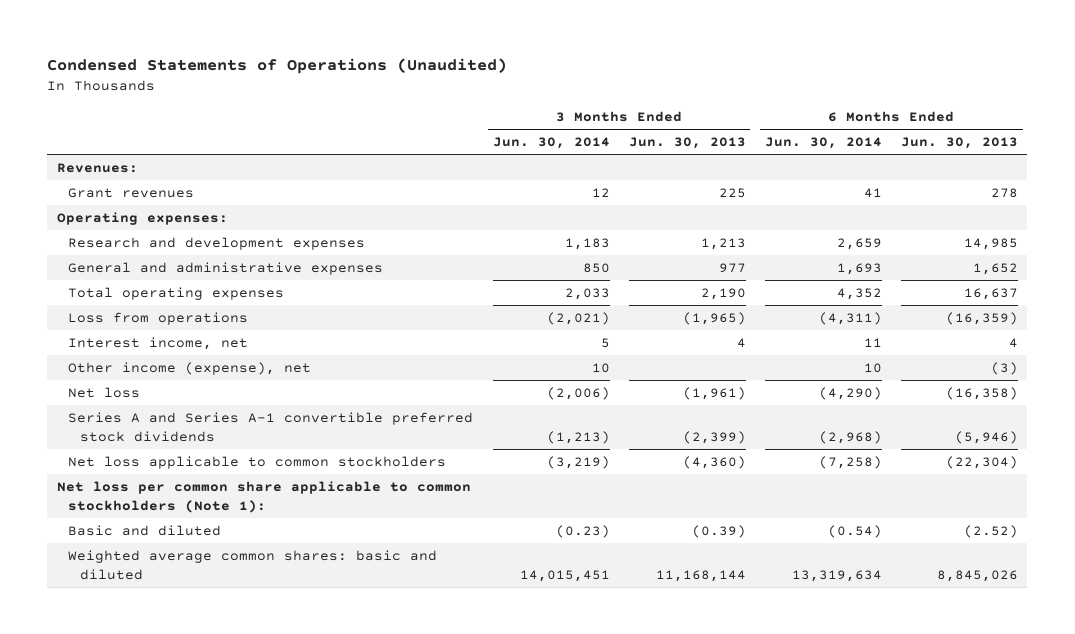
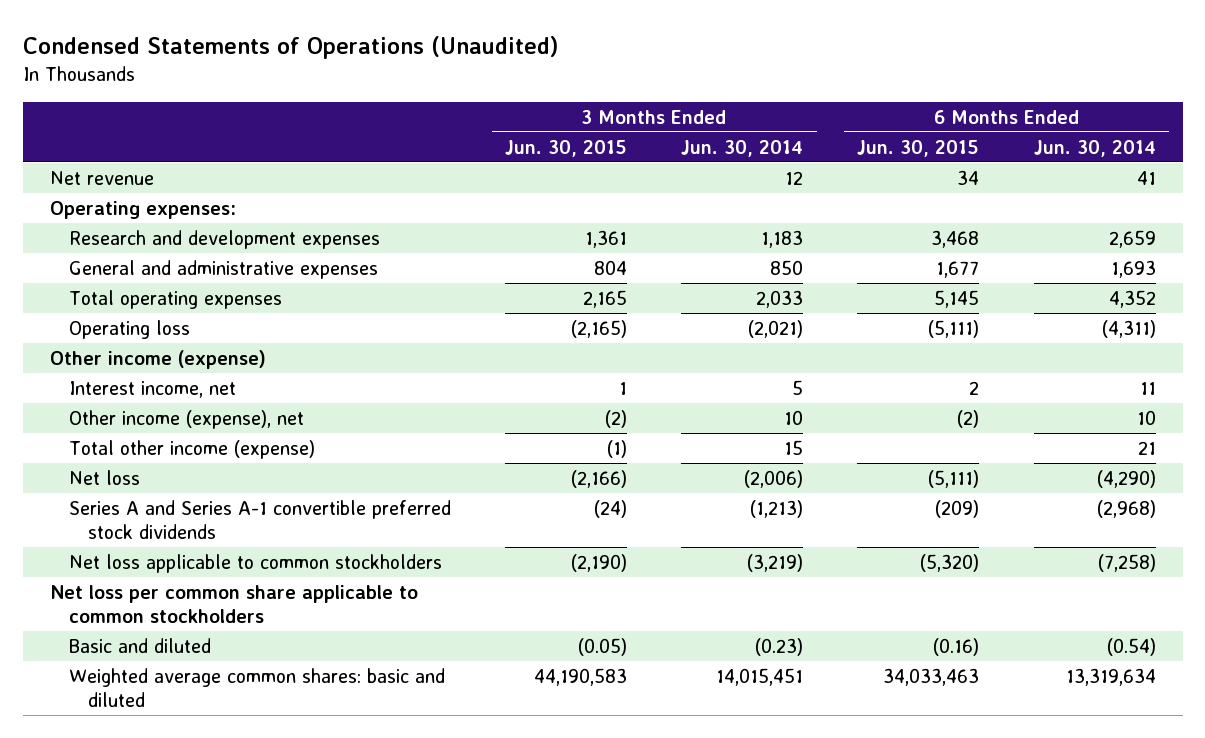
[628,137,746,150] Jun. 30, 2013 -> none
[900,137,1018,150] Jun. 30, 2013 -> none
none -> [505,139,628,157] Jun. 30, 2015
none -> [857,139,980,157] Jun. 30, 2015
[56,162,138,173] Revenues: -> none
[68,187,195,198] Grant revenues -> [49,170,154,185] Net revenue
[68,311,249,325] Loss from operations -> [68,319,190,339] Operating loss
none -> [49,349,266,369] Other income (expense)
none -> [68,439,315,459] Total other income (expense)
[56,480,471,513] Net loss per common share applicable to common stockholders (Note 1): -> [49,584,418,624] Net loss per common share applicable to common stockholders

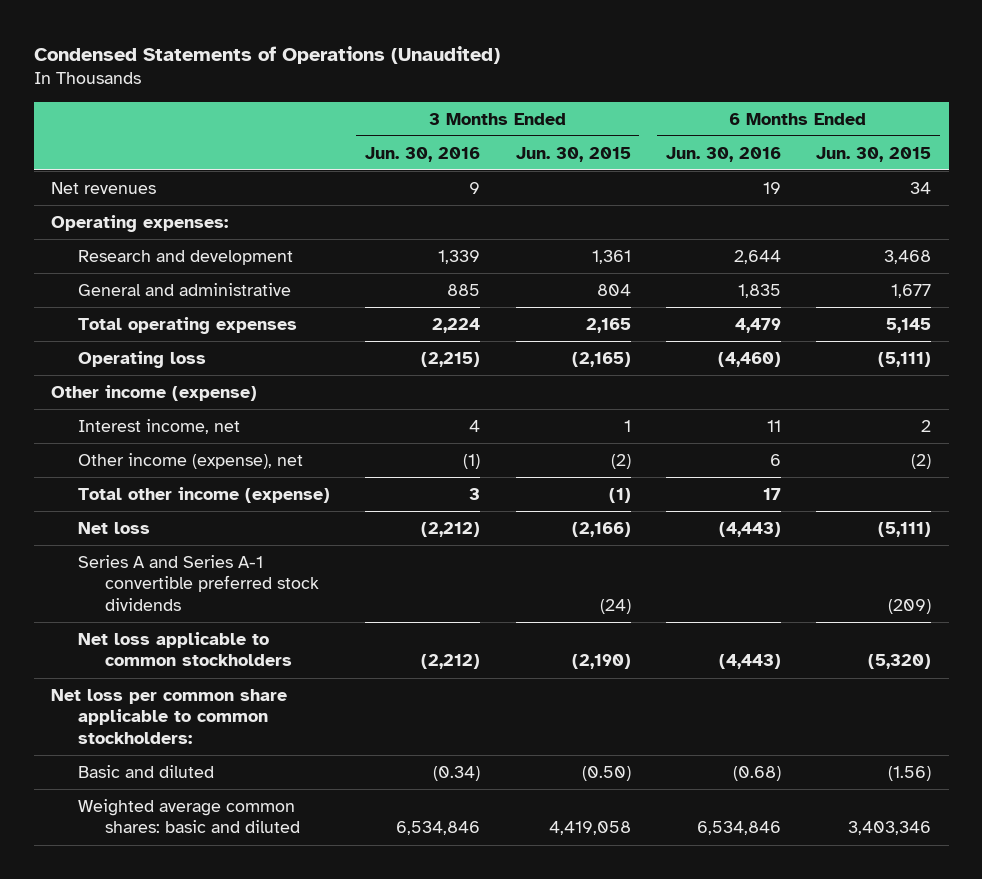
[681,139,804,157] Jun. 30, 2014 -> none
[1033,139,1156,157] Jun. 30, 2014 -> none
none -> [365,146,481,162] Jun. 30, 2016
none -> [665,146,781,162] Jun. 30, 2016
[49,170,154,185] Net revenue -> none
none -> [51,181,157,194] Net revenues
[68,229,380,249] Research and development expenses -> [77,249,293,265] Research and development
[68,259,378,279] General and administrative expenses -> [77,282,291,296] General and administrative
[49,584,418,624] Net loss per common share applicable to common stockholders -> [51,688,288,744] Net loss per common share applicable to common stockholders:
[578,637,628,656] (0.05) -> [581,765,631,781] (0.50)
[933,637,980,656] (0.16) -> [888,765,932,781] (1.56)
[534,667,628,686] 44,190,583 -> [548,821,631,836] 4,419,058
[883,667,980,686] 34,033,463 -> [848,821,932,836] 3,403,346

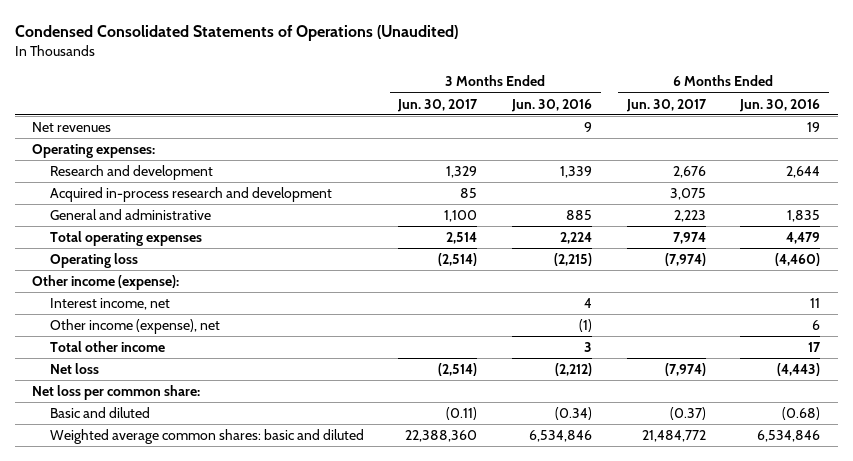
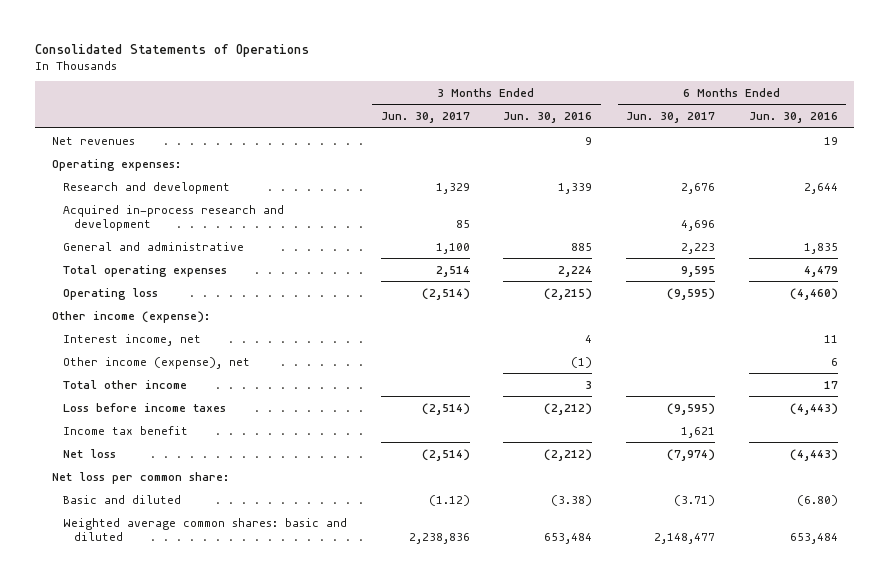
[15,25,459,42] Condensed Consolidated Statements of Operations (Unaudited) -> [35,43,310,57] Consolidated Statements of Operations
[669,188,706,201] 3,075 -> [680,219,715,231] 4,696
[672,232,706,245] 7,974 -> [680,265,715,277] 9,595
[664,253,706,267] (7,974) -> [666,287,715,300] (9,595)
none -> [62,402,226,412] Loss before income taxes
none -> [62,425,188,435] Income tax benefit
[446,407,478,421] (0.11) -> [428,494,470,506] (1.12)
[555,407,593,421] (0.34) -> [551,494,593,506] (3.38)
[669,407,706,421] (0.37) -> [673,494,715,506] (3.71)
[782,407,821,421] (0.68) -> [796,494,838,506] (6.80)
[405,430,478,443] 22,388,360 -> [408,532,470,544] 2,238,836
[529,430,593,443] 6,534,846 -> [544,532,593,544] 653,484
[641,430,706,443] 21,484,772 -> [653,532,715,544] 2,148,477
[757,430,821,443] 6,534,846 -> [789,532,838,544] 653,484

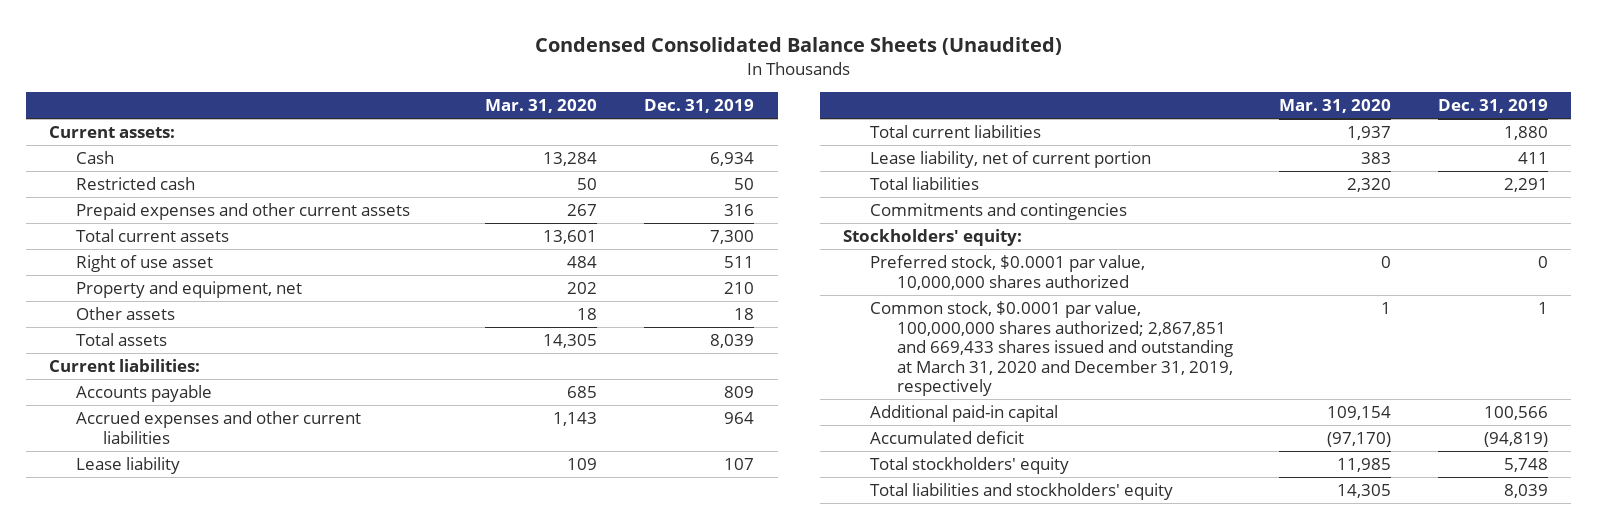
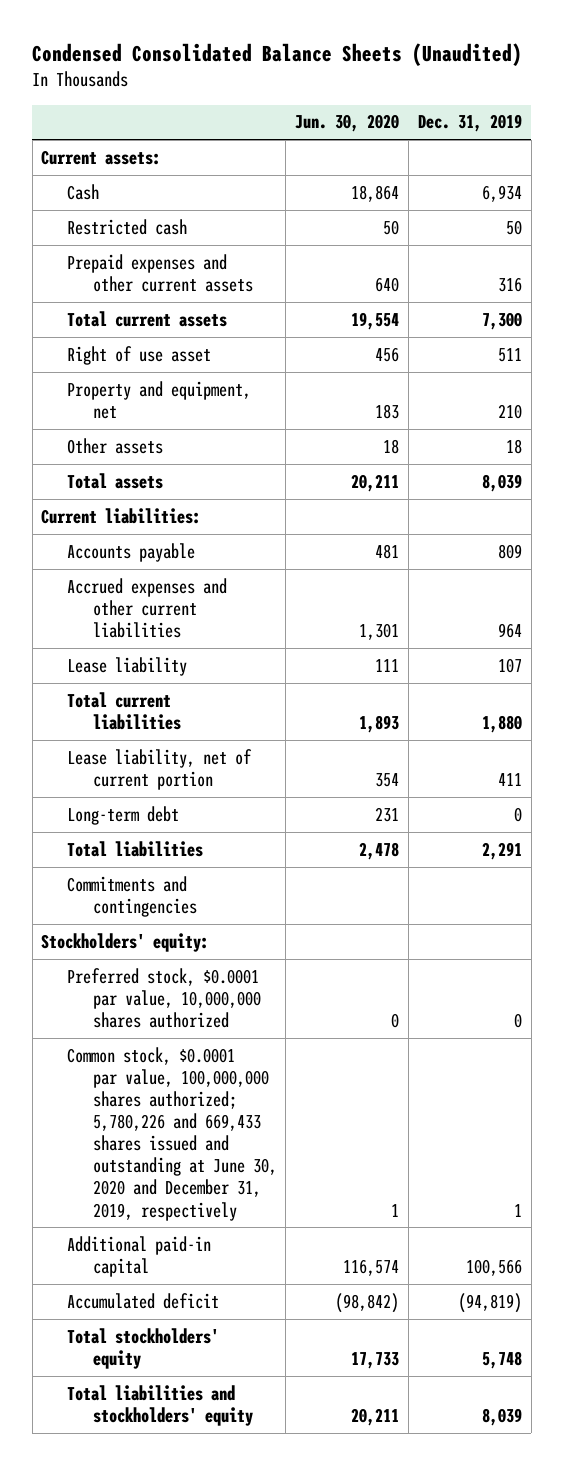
[485,99,598,114] Mar. 31, 2020 -> none
none -> [295,114,400,133] Jun. 30, 2020
none -> [66,805,179,825] Long-term debt
[869,301,1233,397] Common stock, $0.0001 par value, 100,000,000 shares authorized; 2,867,851 and 669,433 shares issued and outstanding at March 31, 2020 and December 31, 2019, respectively -> [66,1046,277,1221] Common stock, $0.0001 par value, 100,000,000 shares authorized; 5,780,226 and 669,433 shares issued and outstanding at June 30, 2020 and December 31, 2019, respectively

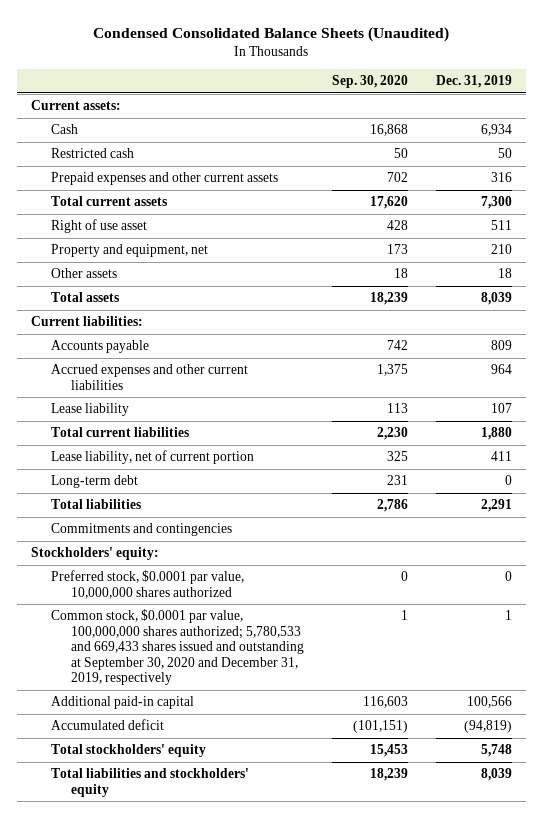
[295,114,400,133] Jun. 30, 2020 -> none
none -> [331,75,408,89] Sep. 30, 2020
[66,1046,277,1221] Common stock, $0.0001 par value, 100,000,000 shares authorized; 5,780,226 and 669,433 shares issued and outstanding at June 30, 2020 and December 31, 2019, respectively -> [50,609,304,686] Common stock, $0.0001 par value, 100,000,000 shares authorized; 5,780,533 and 669,433 shares issued and outstanding at September 30, 2020 and December 31, 2019, respectively

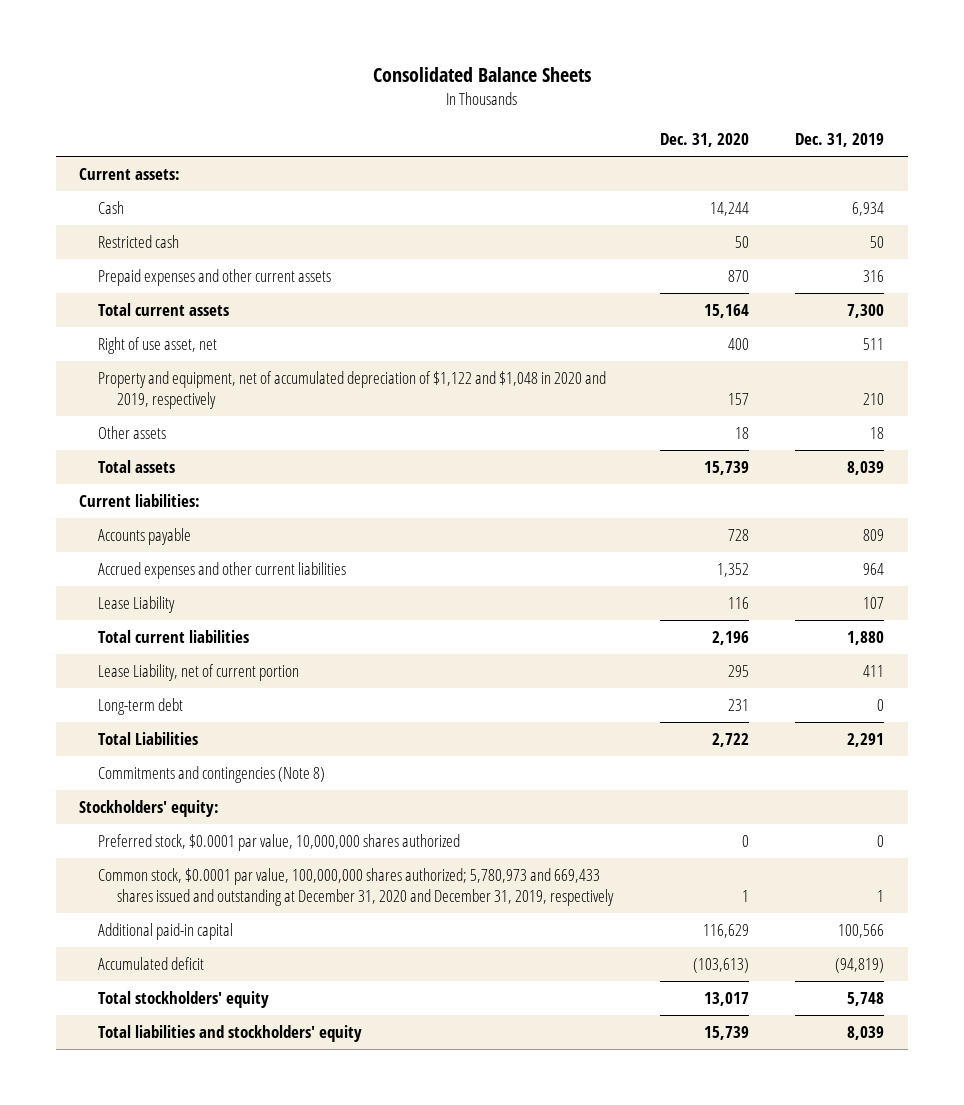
[93,26,450,42] Condensed Consolidated Balance Sheets (Unaudited) -> [372,67,591,83] Consolidated Balance Sheets
[331,75,408,89] Sep. 30, 2020 -> none
none -> [659,133,749,148] Dec. 31, 2020
[50,219,147,234] Right of use asset -> [98,337,218,355] Right of use asset, net
[50,244,208,258] Property and equipment, net -> [98,371,607,409] Property and equipment, net of accumulated depreciation of $1,122 and $1,048 in 2020 and 2019, respectively
[50,403,129,417] Lease liability -> [98,596,176,614] Lease Liability
[50,450,254,465] Lease liability, net of current portion -> [98,664,300,682] Lease Liability, net of current portion
[50,499,141,510] Total liabilities -> [98,732,199,746] Total Liabilities
[50,523,232,537] Commitments and contingencies -> [98,766,326,784] Commitments and contingencies (Note 8)
[50,609,304,686] Common stock, $0.0001 par value, 100,000,000 shares authorized; 5,780,533 and 669,433 shares issued and outstanding at September 30, 2020 and December 31, 2019, respectively -> [98,868,614,906] Common stock, $0.0001 par value, 100,000,000 shares authorized; 5,780,973 and 669,433 shares issued and outstanding at December 31, 2020 and December 31, 2019, respectively

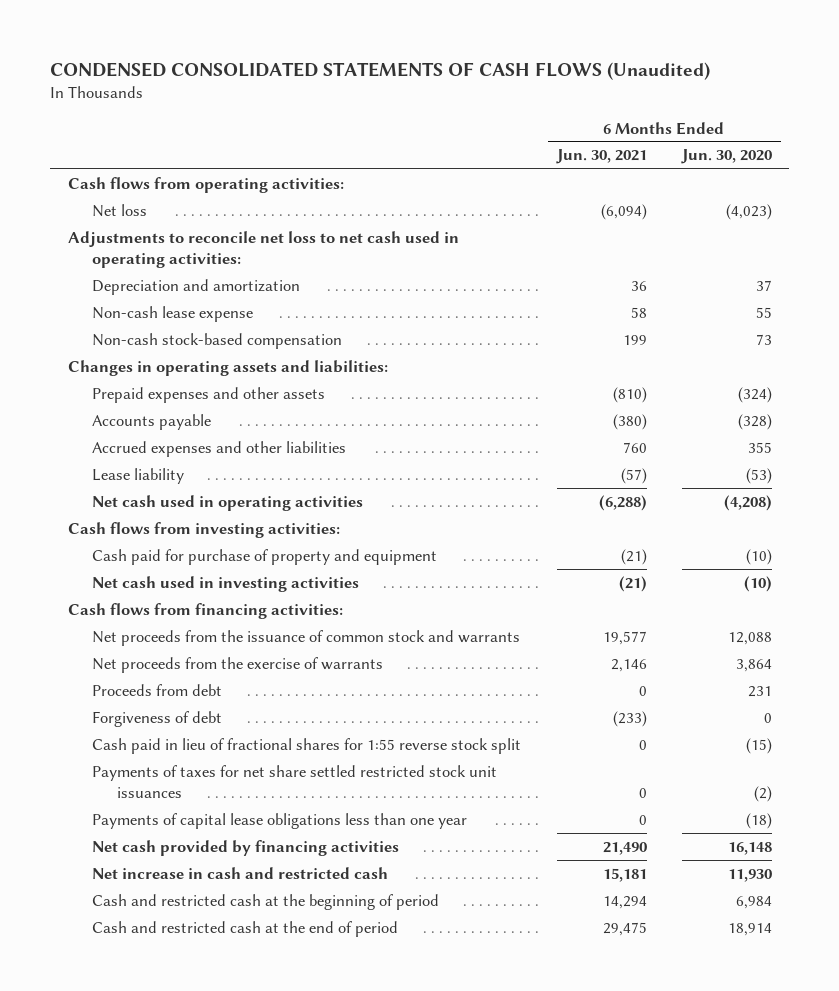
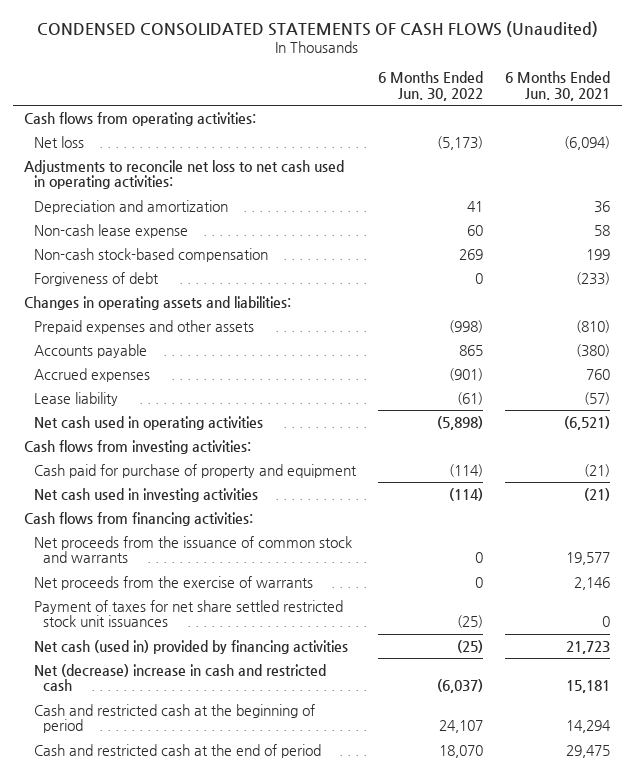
[680,149,772,165] Jun. 30, 2020 -> none
none -> [378,71,484,102] 6 Months Ended Jun. 30, 2022
[92,710,223,727] Forgiveness of debt -> [33,271,159,286] Forgiveness of debt
[92,440,347,457] Accrued expenses and other liabilities -> [33,367,150,382] Accrued expenses
[598,494,647,511] (6,288) -> [564,415,611,430] (6,521)
[92,683,223,696] Proceeds from debt -> none
[92,737,522,754] Cash paid in lieu of fractional shares for 1:55 reverse stock split -> none
[92,812,468,829] Payments of capital lease obligations less than one year -> none
[92,764,498,798] Payments of taxes for net share settled restricted stock unit issuances -> [33,599,343,628] Payment of taxes for net share settled restricted stock unit issuances
[92,839,400,856] Net cash provided by financing activities -> [33,639,348,654] Net cash (used in) provided by financing activities
[602,841,647,855] 21,490 -> [566,640,611,654] 21,723
[92,866,389,879] Net increase in cash and restricted cash -> [33,663,326,692] Net (decrease) increase in cash and restricted cash

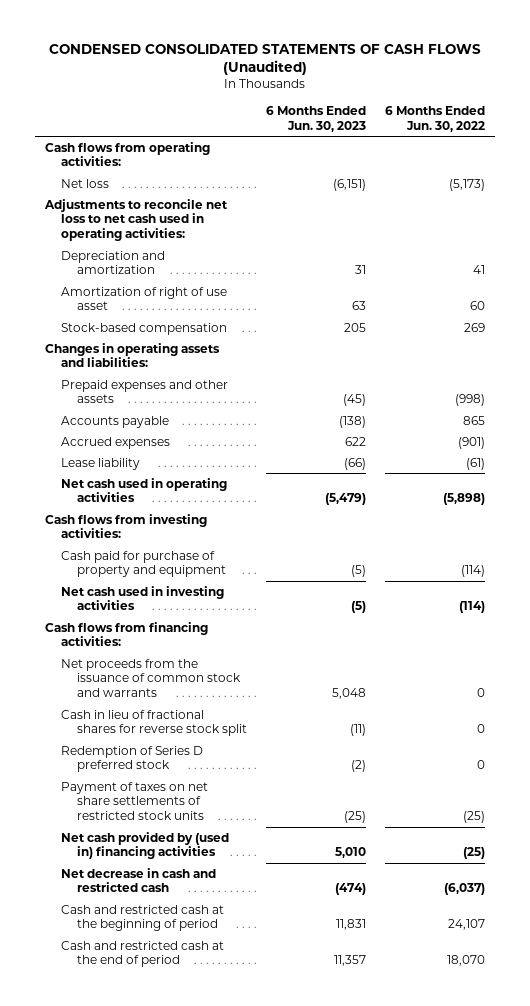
[505,71,611,102] 6 Months Ended Jun. 30, 2021 -> none
none -> [266,105,367,132] 6 Months Ended Jun. 30, 2023
[33,271,159,286] Forgiveness of debt -> none
[33,223,188,238] Non-cash lease expense -> [60,286,227,311] Amortization of right of use asset
[33,247,268,262] Non-cash stock-based compensation -> [60,322,227,335] Stock-based compensation
[33,575,313,590] Net proceeds from the exercise of warrants -> none
none -> [60,709,248,737] Cash in lieu of fractional shares for reverse stock split
none -> [60,745,203,773] Redemption of Series D preferred stock
[33,599,343,628] Payment of taxes for net share settled restricted stock unit issuances -> [60,781,208,821] Payment of taxes on net share settlements of restricted stock units
[33,639,348,654] Net cash (used in) provided by financing activities -> [60,831,229,860] Net cash provided by (used in) financing activities
[33,663,326,692] Net (decrease) increase in cash and restricted cash -> [60,867,216,893] Net decrease in cash and restricted cash

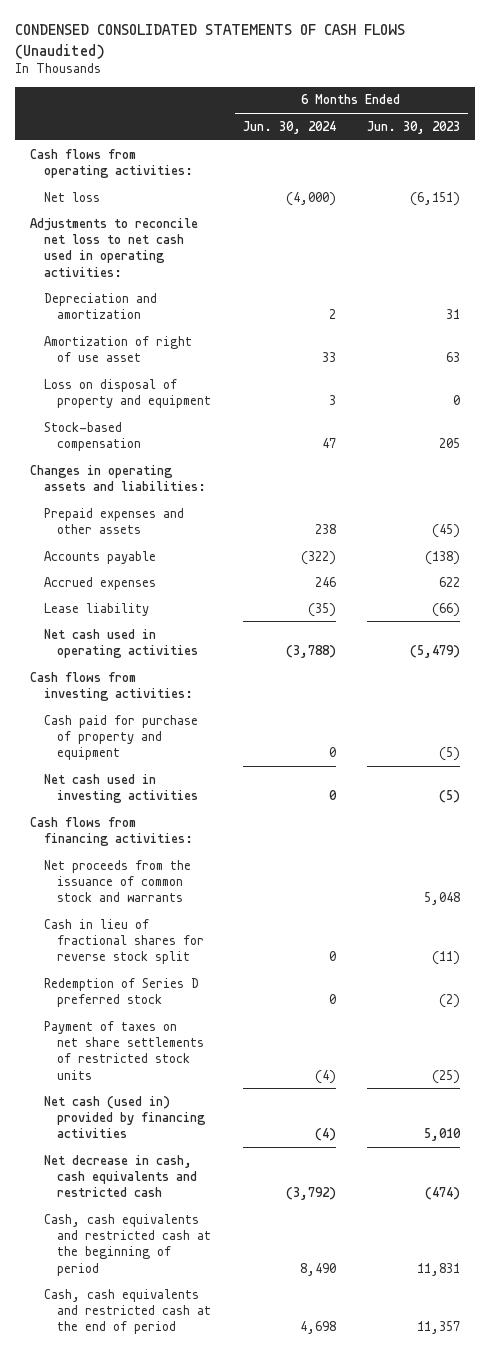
[385,105,486,132] 6 Months Ended Jun. 30, 2022 -> none
none -> [242,120,336,134] Jun. 30, 2024
none -> [43,378,212,409] Loss on disposal of property and equipment
[60,831,229,860] Net cash provided by (used in) financing activities -> [43,1095,207,1139] Net cash (used in) provided by financing activities
[60,867,216,893] Net decrease in cash and restricted cash -> [43,1154,198,1198] Net decrease in cash, cash equivalents and restricted cash
[60,904,224,932] Cash and restricted cash at the beginning of period -> [43,1213,212,1276] Cash, cash equivalents and restricted cash at the beginning of period
[60,940,224,968] Cash and restricted cash at the end of period -> [43,1288,212,1335] Cash, cash equivalents and restricted cash at the end of period

